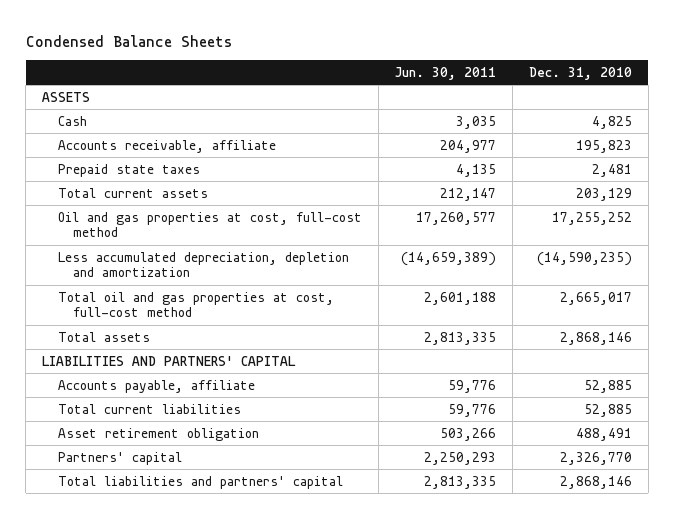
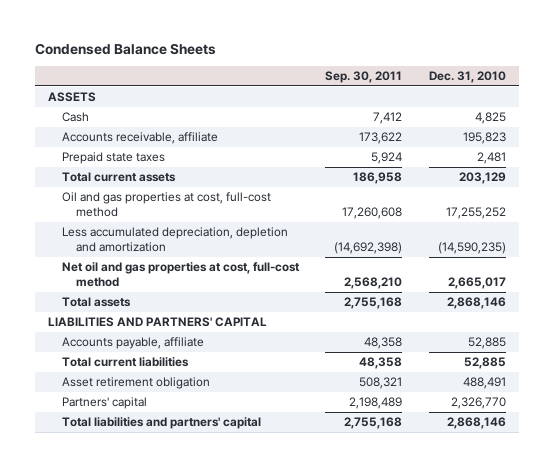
[394,66,496,80] Jun. 30, 2011 -> none
none -> [325,71,403,84] Sep. 30, 2011
[57,291,334,318] Total oil and gas properties at cost, full-cost method -> [61,262,300,288] Net oil and gas properties at cost, full-cost method

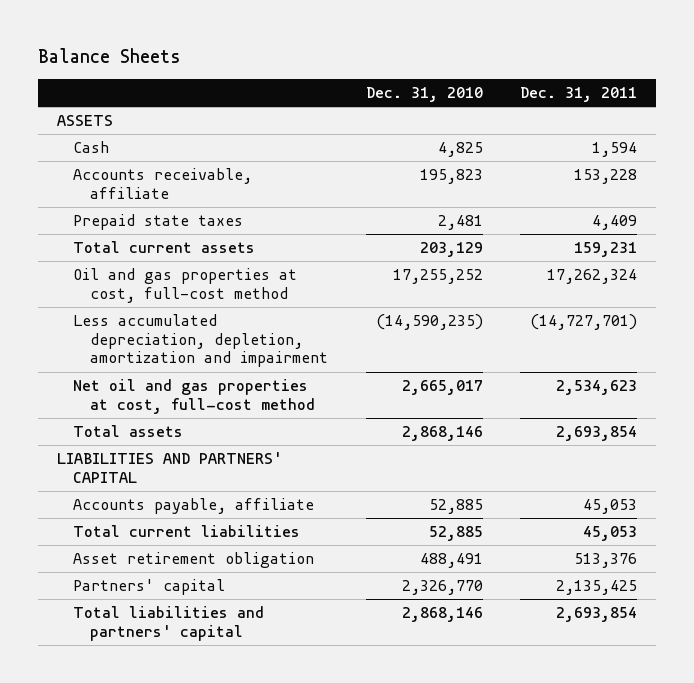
[35,42,217,55] Condensed Balance Sheets -> [37,47,181,63] Balance Sheets
[325,71,403,84] Sep. 30, 2011 -> none
none -> [520,87,638,103] Dec. 31, 2011
[61,227,288,253] Less accumulated depreciation, depletion and amortization -> [73,314,329,368] Less accumulated depreciation, depletion, amortization and impairment

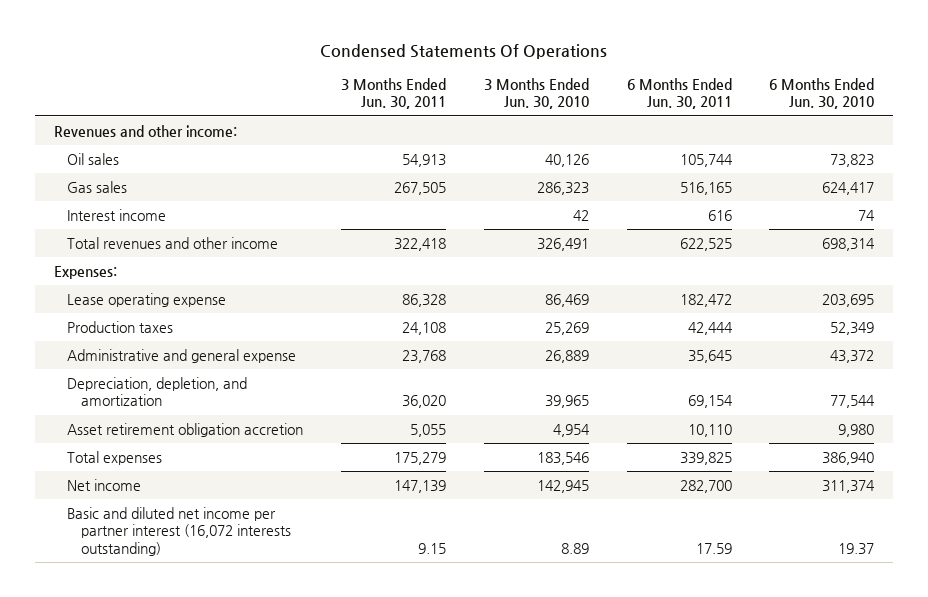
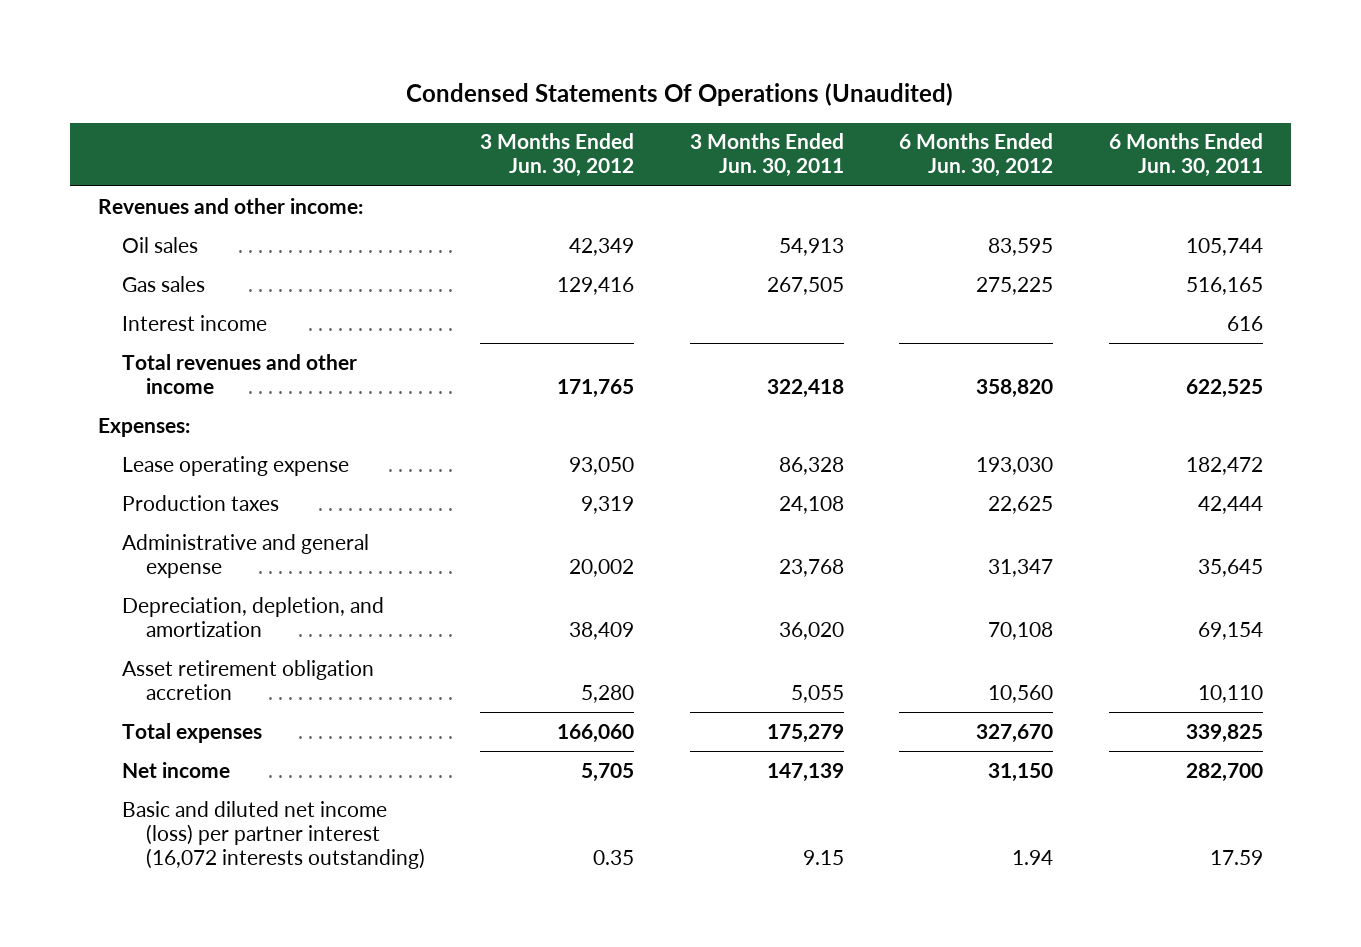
[320,44,608,60] Condensed Statements Of Operations -> [406,83,954,107] Condensed Statements Of Operations (Unaudited)
[483,77,589,110] 3 Months Ended Jun. 30, 2010 -> none
[769,77,875,110] 6 Months Ended Jun. 30, 2010 -> none
none -> [480,133,635,178] 3 Months Ended Jun. 30, 2012
none -> [899,133,1054,178] 6 Months Ended Jun. 30, 2012
[67,506,291,556] Basic and diluted net income per partner interest (16,072 interests outstanding) -> [121,800,425,870] Basic and diluted net income (loss) per partner interest (16,072 interests outstanding)

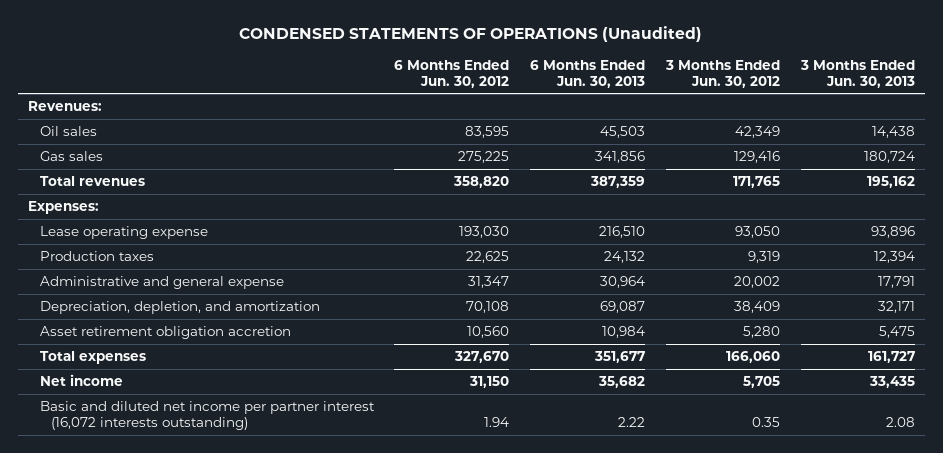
[406,83,954,107] Condensed Statements Of Operations (Unaudited) -> [239,25,703,42] CONDENSED STATEMENTS OF OPERATIONS (Unaudited)
[689,133,844,178] 3 Months Ended Jun. 30, 2011 -> none
[1108,133,1263,178] 6 Months Ended Jun. 30, 2011 -> none
none -> [530,59,646,88] 6 Months Ended Jun. 30, 2013
none -> [799,59,915,88] 3 Months Ended Jun. 30, 2013
[98,197,364,214] Revenues and other income: -> [28,101,103,112] Revenues:
[121,314,267,331] Interest income -> none
[121,353,357,394] Total revenues and other income -> [39,176,145,187] Total revenues
[121,800,425,870] Basic and diluted net income (loss) per partner interest (16,072 interests outstanding) -> [39,401,375,431] Basic and diluted net income per partner interest (16,072 interests outstanding)

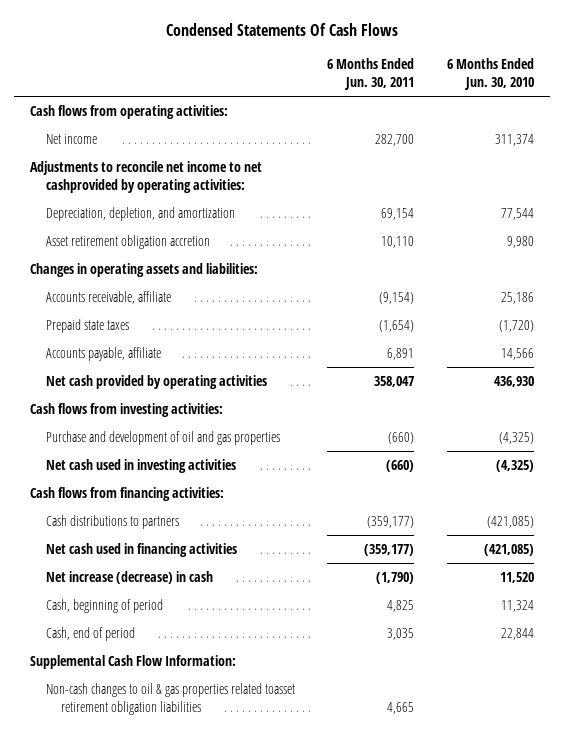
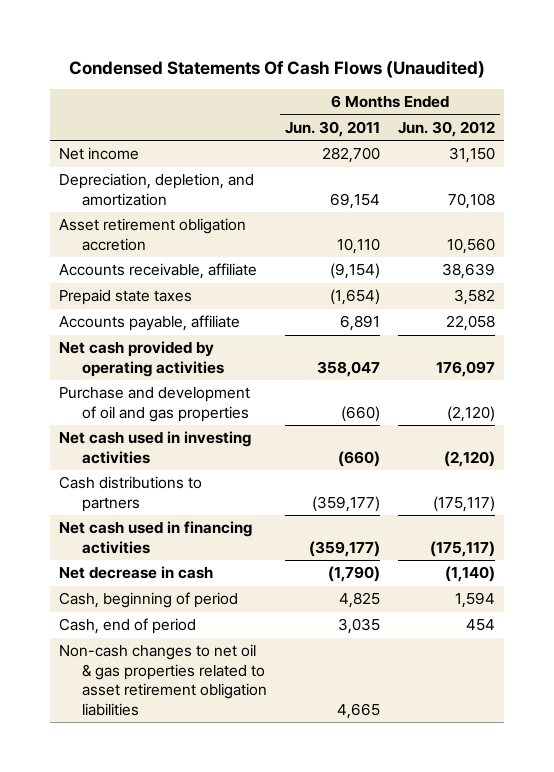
[166,22,399,36] Condensed Statements Of Cash Flows -> [69,59,486,78] Condensed Statements Of Cash Flows (Unaudited)
[446,58,534,91] 6 Months Ended Jun. 30, 2010 -> none
none -> [398,120,496,137] Jun. 30, 2012
[30,105,229,120] Cash flows from operating activities: -> none
[30,161,263,194] Adjustments to reconcile net income to net cashprovided by operating activities: -> none
[30,263,259,278] Changes in operating assets and liabilities: -> none
[30,403,224,418] Cash flows from investing activities: -> none
[30,487,225,502] Cash flows from financing activities: -> none
[45,571,213,585] Net increase (decrease) in cash -> [59,566,214,580] Net decrease in cash
[30,655,237,670] Supplemental Cash Flow Information: -> none
[45,683,295,716] Non-cash changes to oil & gas properties related toasset retirement obligation liabilities -> [59,644,267,716] Non-cash changes to net oil & gas properties related to asset retirement obligation liabilities

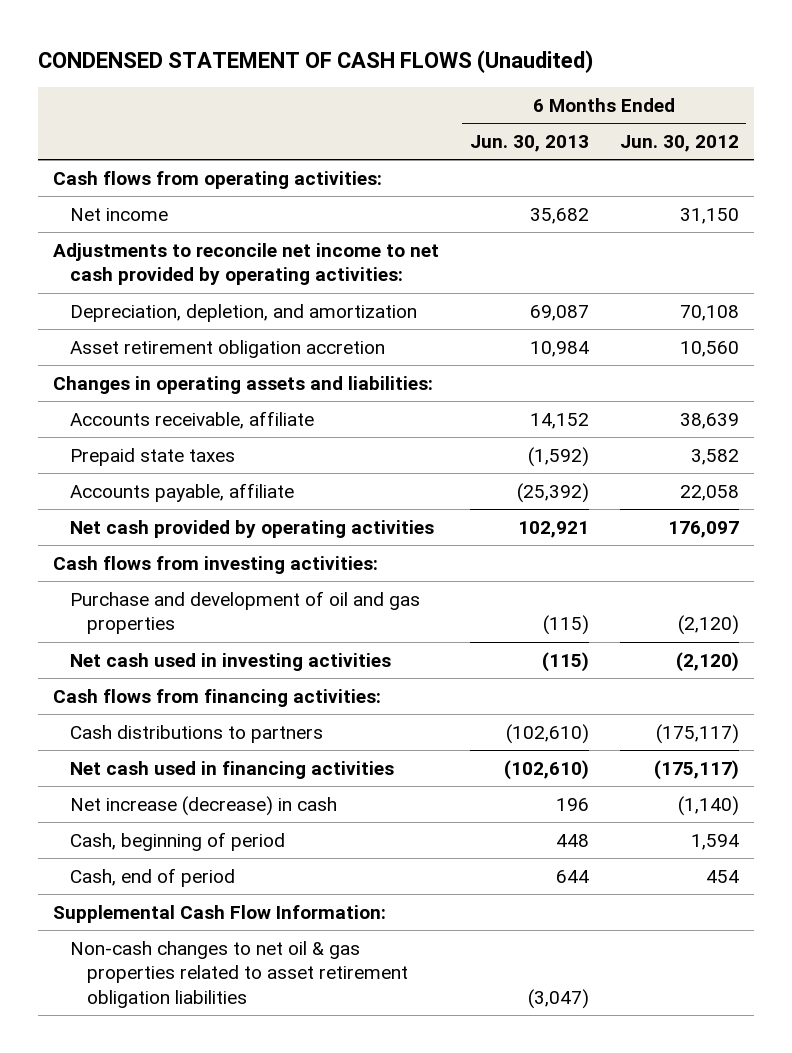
[69,59,486,78] Condensed Statements Of Cash Flows (Unaudited) -> [38,49,594,73] CONDENSED STATEMENT OF CASH FLOWS (Unaudited)
[284,120,380,137] Jun. 30, 2011 -> none
none -> [470,134,590,152] Jun. 30, 2013
none -> [53,170,383,189] Cash flows from operating activities:
none -> [53,242,440,286] Adjustments to reconcile net income to net cash provided by operating activities:
none -> [53,375,434,394] Changes in operating assets and liabilities:
none -> [53,555,379,574] Cash flows from investing activities:
none -> [53,688,382,707] Cash flows from financing activities:
[59,566,214,580] Net decrease in cash -> [70,795,338,816] Net increase (decrease) in cash
none -> [53,904,387,923] Supplemental Cash Flow Information:

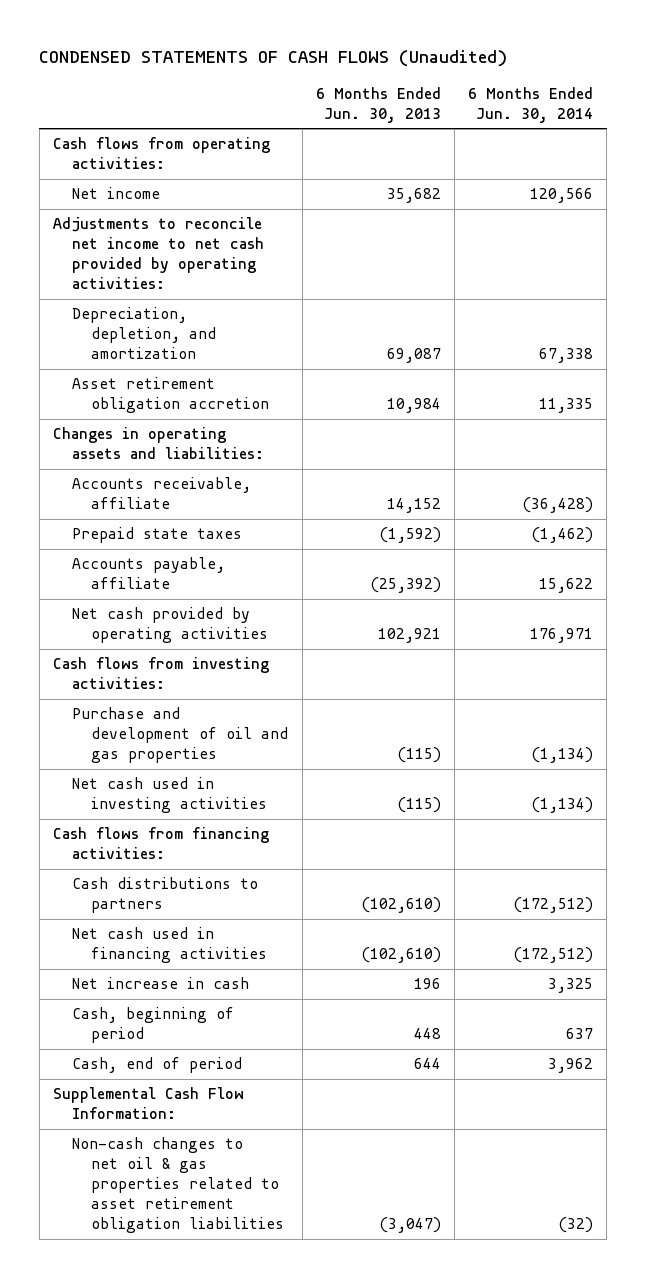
[38,49,594,73] CONDENSED STATEMENT OF CASH FLOWS (Unaudited) -> [39,50,508,68] CONDENSED STATEMENTS OF CASH FLOWS (Unaudited)
[619,134,739,152] Jun. 30, 2012 -> none
none -> [467,86,593,123] 6 Months Ended Jun. 30, 2014
[70,795,338,816] Net increase (decrease) in cash -> [72,977,250,990] Net increase in cash

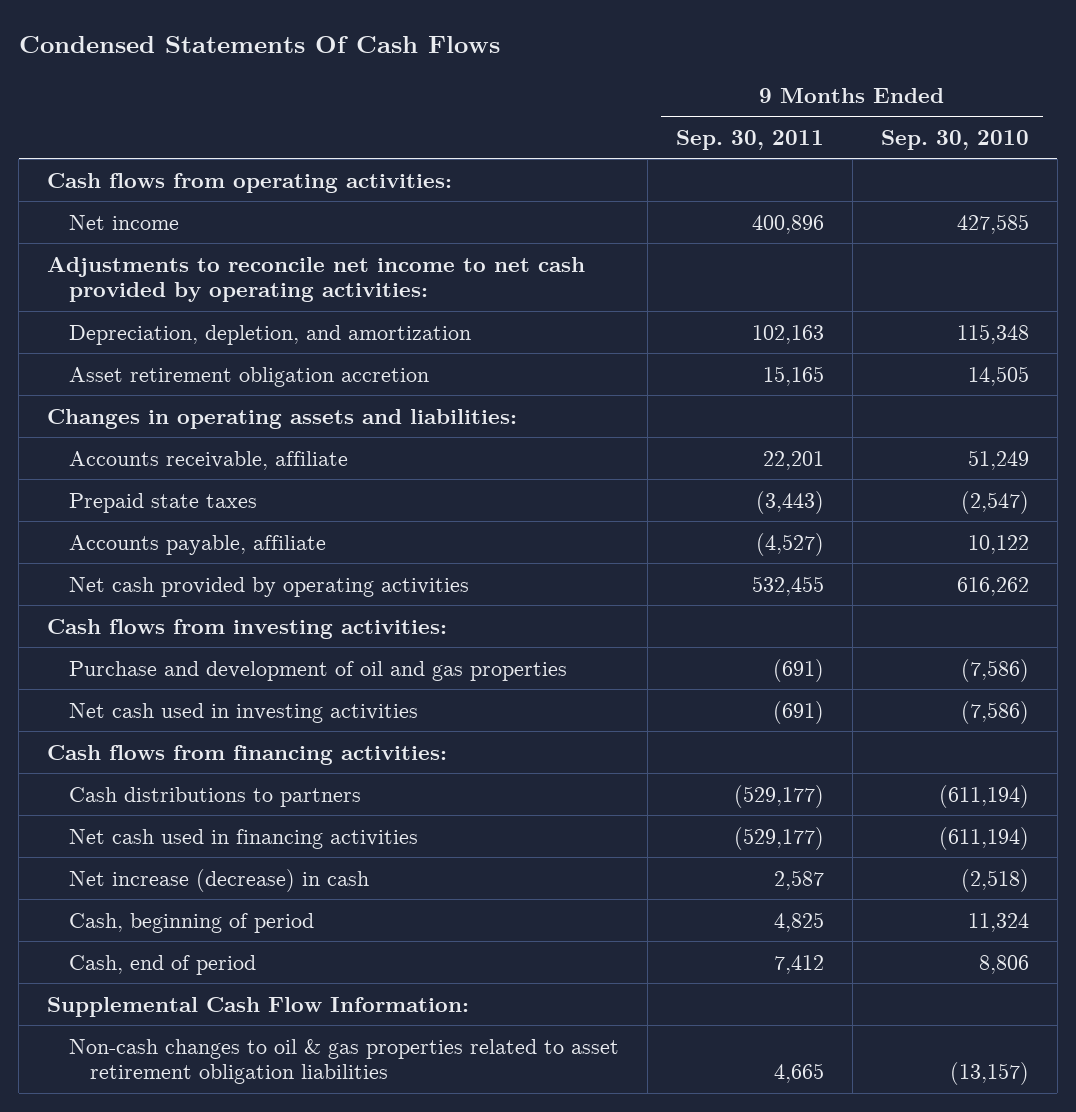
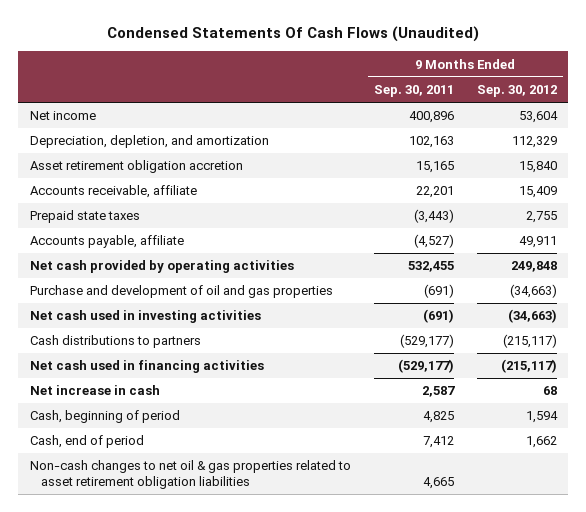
[18,35,500,53] Condensed Statements Of Cash Flows -> [107,26,480,43] Condensed Statements Of Cash Flows (Unaudited)
[880,129,1029,150] Sep. 30, 2010 -> none
none -> [476,85,557,98] Sep. 30, 2012
[47,172,453,193] Cash flows from operating activities: -> none
[47,256,586,303] Adjustments to reconcile net income to net cash provided by operating activities: -> none
[47,408,518,429] Changes in operating assets and liabilities: -> none
[47,618,448,639] Cash flows from investing activities: -> none
[47,744,448,765] Cash flows from financing activities: -> none
[68,868,369,892] Net increase (decrease) in cash -> [29,385,160,396] Net increase in cash
[47,996,470,1017] Supplemental Cash Flow Information: -> none
[68,1038,619,1085] Non-cash changes to oil & gas properties related to asset retirement obligation liabilities -> [29,460,351,490] Non-cash changes to net oil & gas properties related to asset retirement obligation liabilities

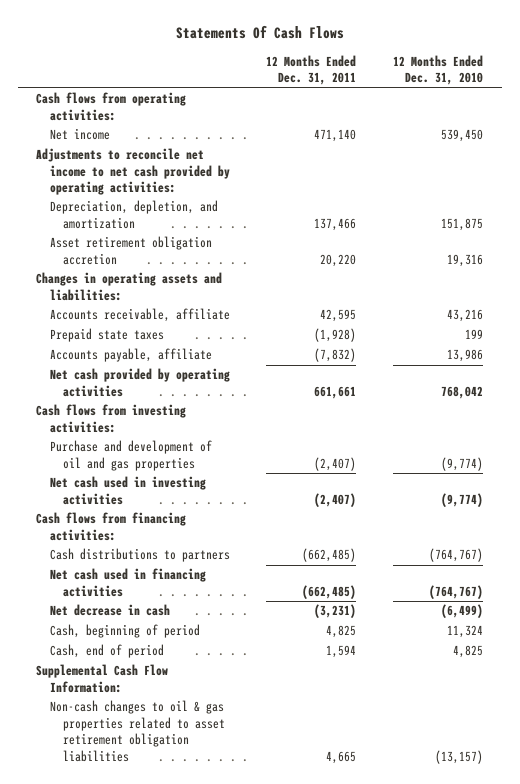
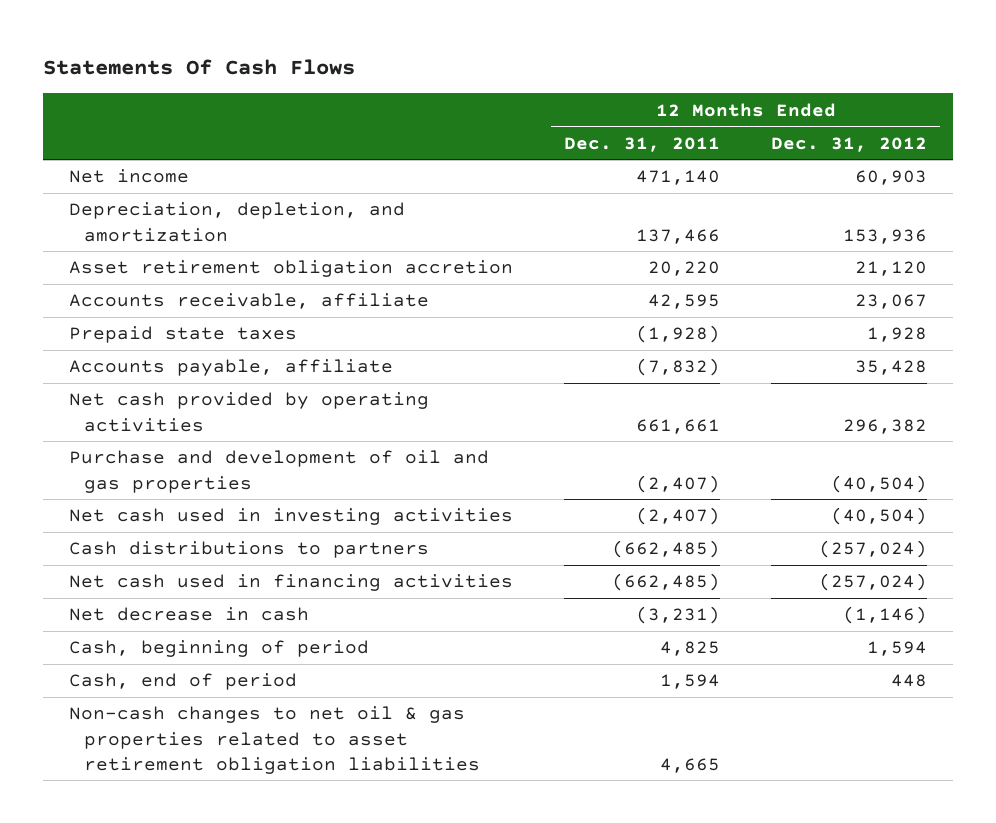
[393,54,484,86] 12 Months Ended Dec. 31, 2010 -> none
none -> [771,136,928,152] Dec. 31, 2012
[36,92,187,121] Cash flows from operating activities: -> none
[36,148,230,196] Adjustments to reconcile net income to net cash provided by operating activities: -> none
[36,272,223,301] Changes in operating assets and liabilities: -> none
[36,404,187,433] Cash flows from investing activities: -> none
[36,512,187,541] Cash flows from financing activities: -> none
[36,664,169,693] Supplemental Cash Flow Information: -> none
[49,700,225,762] Non-cash changes to oil & gas properties related to asset retirement obligation liabilities -> [68,706,481,774] Non-cash changes to net oil & gas properties related to asset retirement obligation liabilities

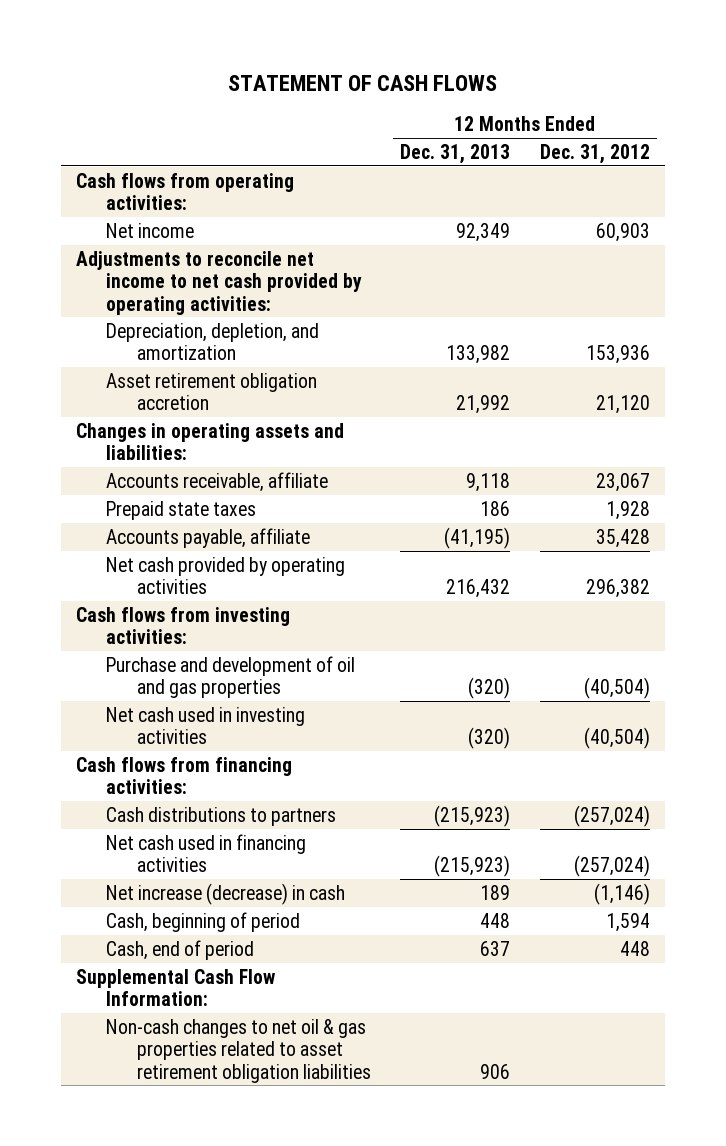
[42,58,355,75] Statements Of Cash Flows -> [227,75,497,92] STATEMENT OF CASH FLOWS
[564,136,721,152] Dec. 31, 2011 -> none
none -> [400,143,511,164] Dec. 31, 2013
none -> [75,172,294,211] Cash flows from operating activities:
none -> [75,250,363,315] Adjustments to reconcile net income to net cash provided by operating activities:
none -> [75,422,344,461] Changes in operating assets and liabilities:
none -> [75,606,290,645] Cash flows from investing activities:
none -> [75,756,292,795] Cash flows from financing activities:
[68,607,309,622] Net decrease in cash -> [106,882,346,905] Net increase (decrease) in cash
none -> [75,968,275,1007] Supplemental Cash Flow Information:

